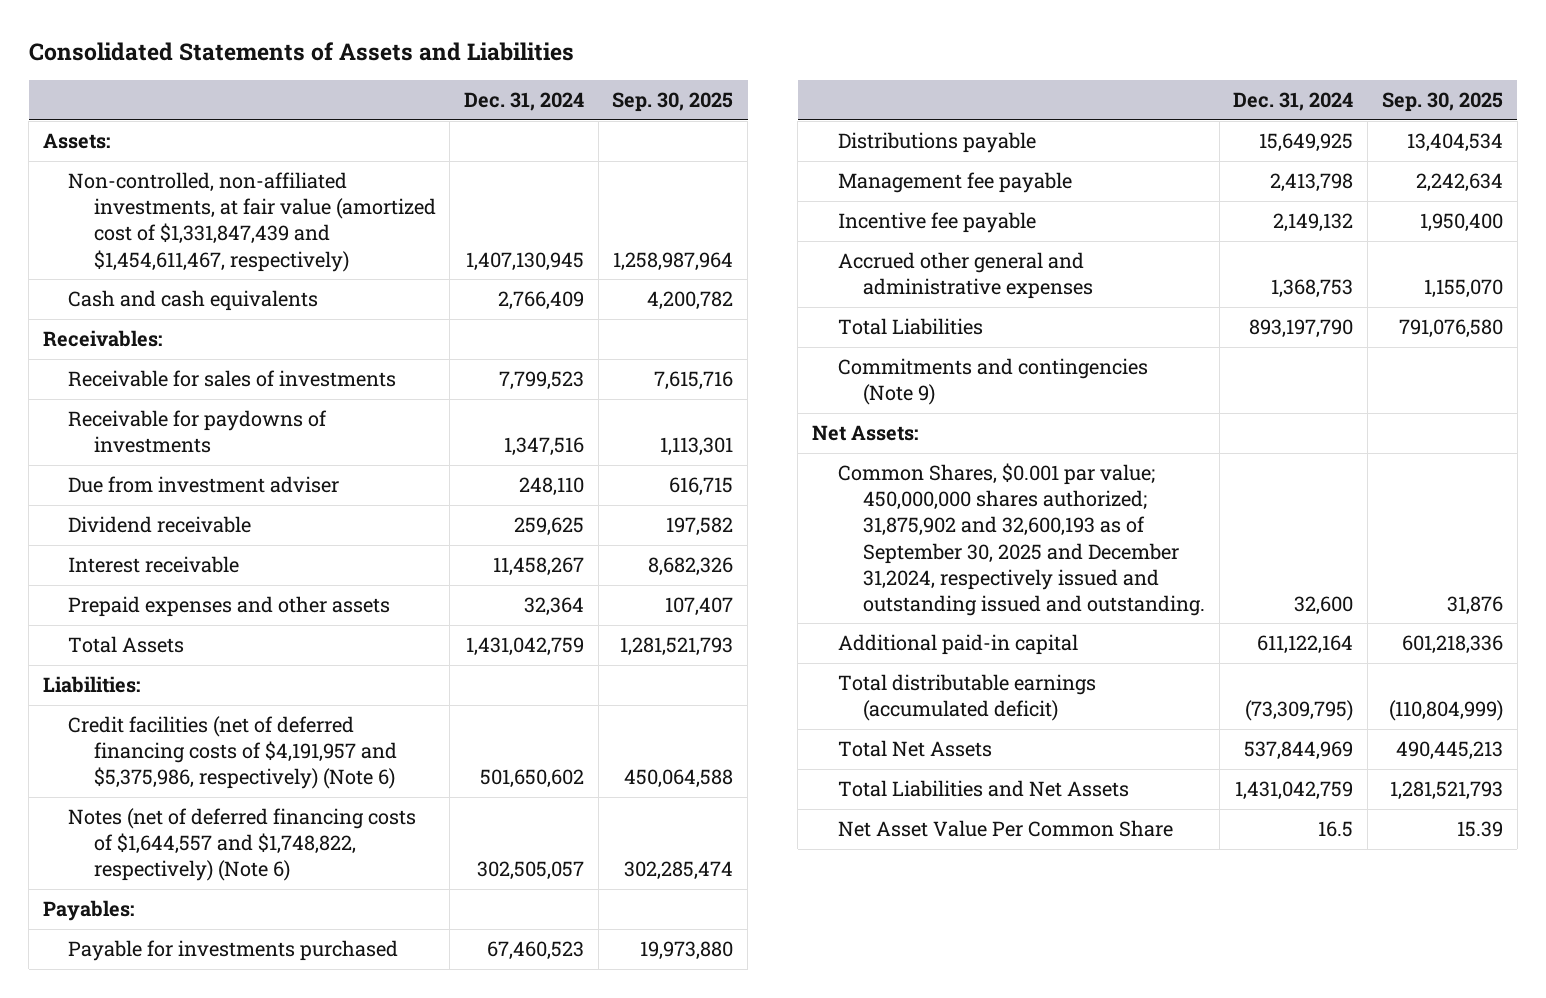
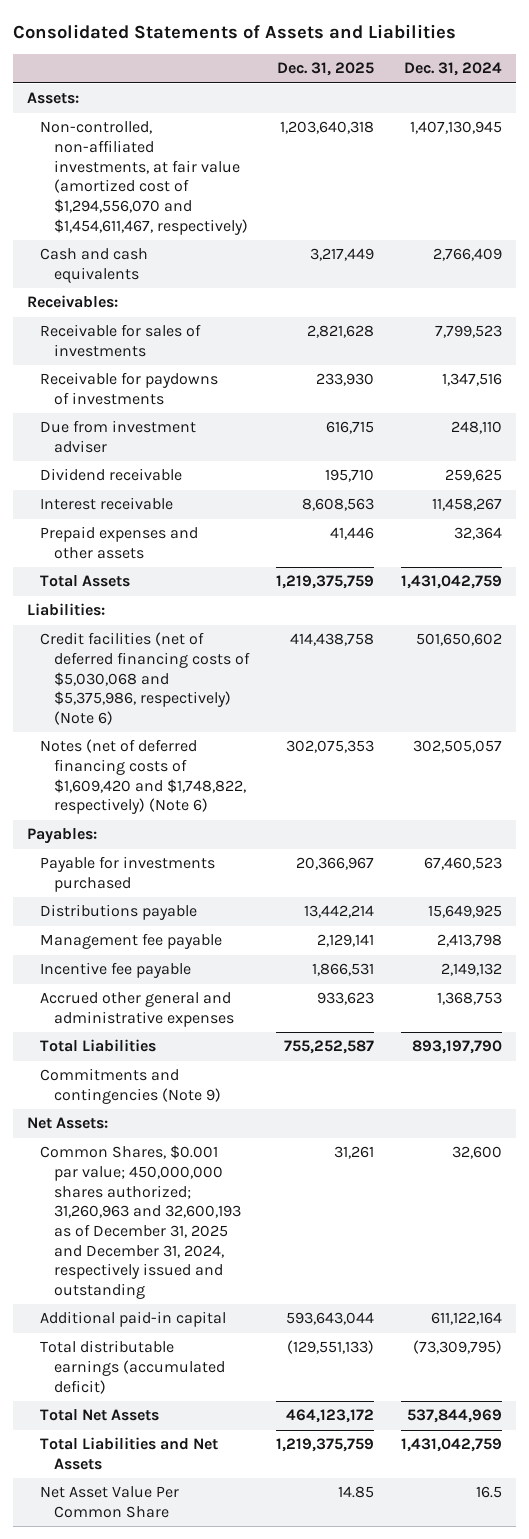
[612,92,734,113] Sep. 30, 2025 -> none
none -> [277,62,375,77] Dec. 31, 2025
[68,172,436,272] Non-controlled, non-affiliated investments, at fair value (amortized cost of $1,331,847,439 and $1,454,611,467, respectively) -> [40,121,249,235] Non-controlled, non-affiliated investments, at fair value (amortized cost of $1,294,556,070 and $1,454,611,467, respectively)
[68,716,397,790] Credit facilities (net of deferred financing costs of $4,191,957 and $5,375,986, respectively) (Note 6) -> [40,632,251,726] Credit facilities (net of deferred financing costs of $5,030,068 and $5,375,986, respectively) (Note 6)
[68,808,417,882] Notes (net of deferred financing costs of $1,644,557 and $1,748,822, respectively) (Note 6) -> [40,739,247,815] Notes (net of deferred financing costs of $1,609,420 and $1,748,822, respectively) (Note 6)
[837,463,1206,616] Common Shares, $0.001 par value; 450,000,000 shares authorized; 31,875,902 and 32,600,193 as of September 30, 2025 and December 31,2024, respectively issued and outstanding issued and outstanding. -> [40,1145,242,1300] Common Shares, $0.001 par value; 450,000,000 shares authorized; 31,260,963 and 32,600,193 as of December 31, 2025 and December 31, 2024, respectively issued and outstanding

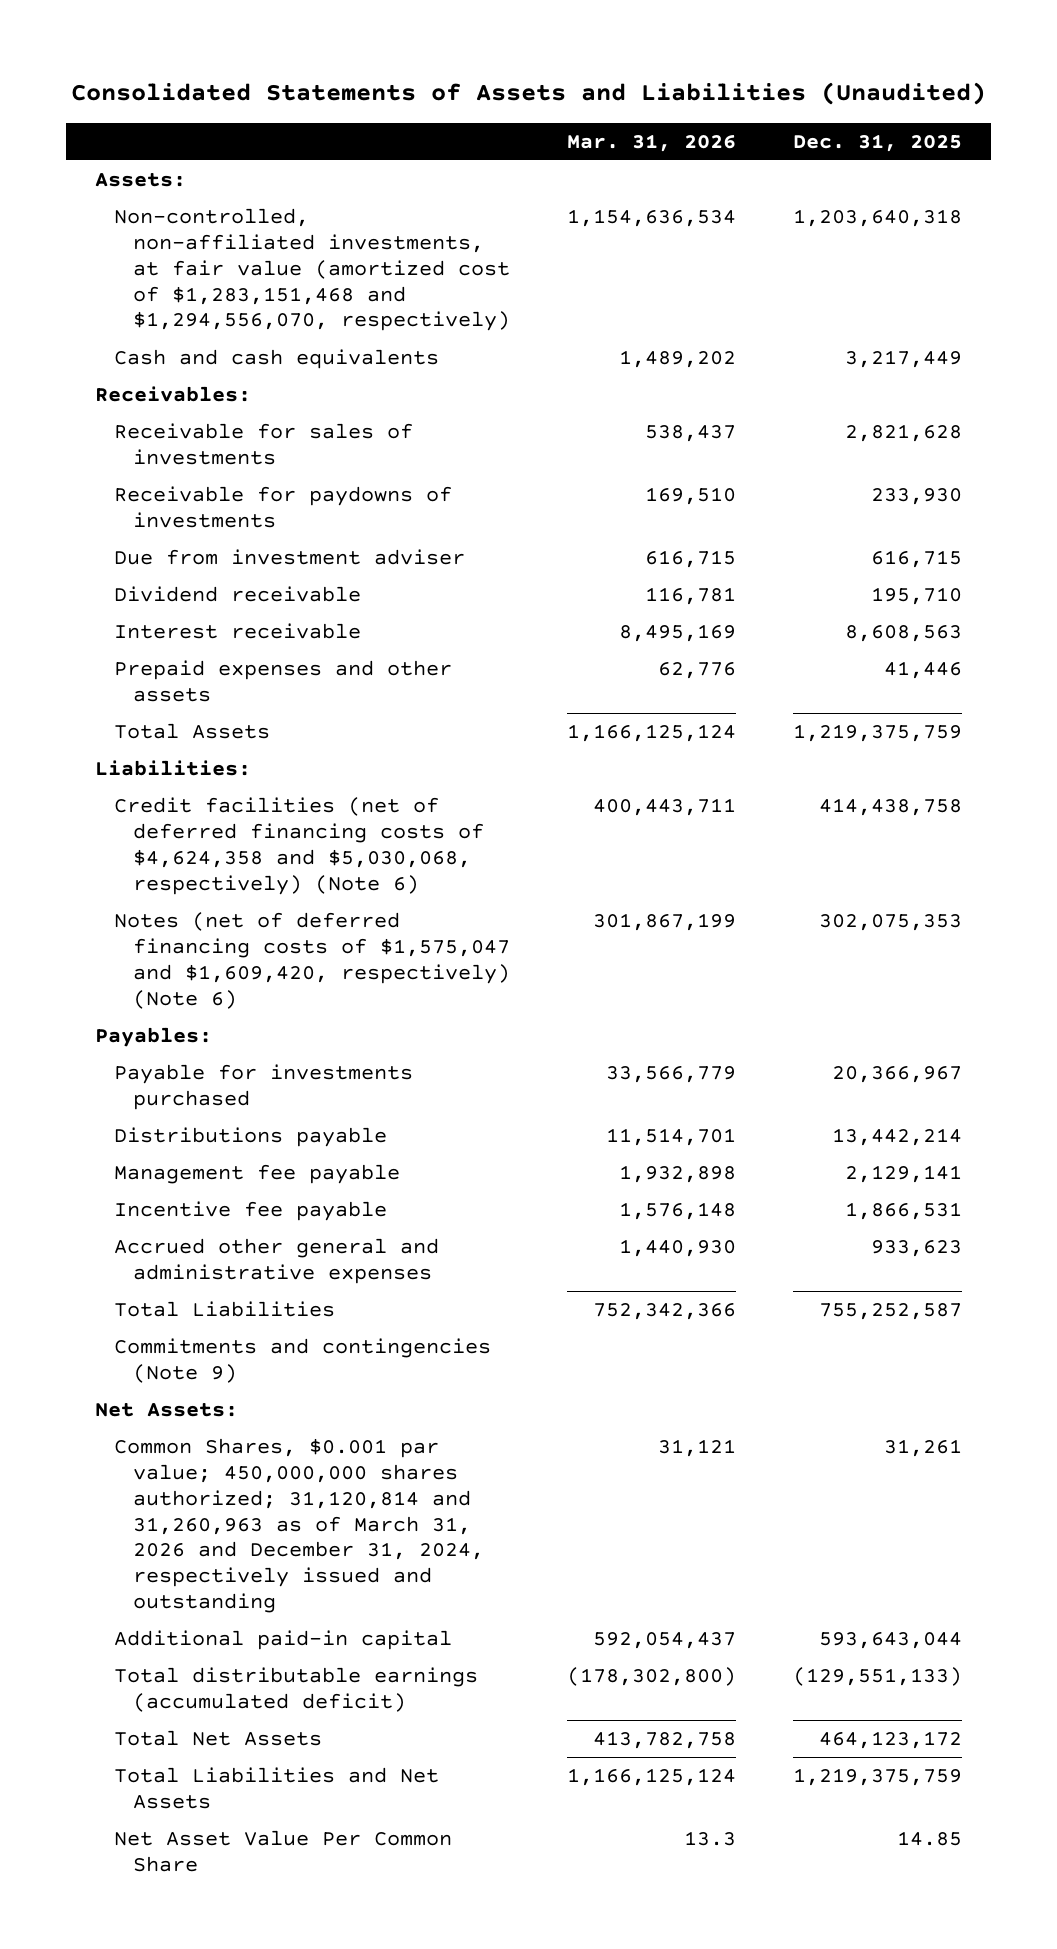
[12,23,456,39] Consolidated Statements of Assets and Liabilities -> [70,82,986,106] Consolidated Statements of Assets and Liabilities (Unaudited)
[404,62,503,77] Dec. 31, 2024 -> none
none -> [567,133,737,152] Mar. 31, 2026
[40,121,249,235] Non-controlled, non-affiliated investments, at fair value (amortized cost of $1,294,556,070 and $1,454,611,467, respectively) -> [113,208,511,332] Non-controlled, non-affiliated investments, at fair value (amortized cost of $1,283,151,468 and $1,294,556,070, respectively)
[40,632,251,726] Credit facilities (net of deferred financing costs of $5,030,068 and $5,375,986, respectively) (Note 6) -> [113,797,485,895] Credit facilities (net of deferred financing costs of $4,624,358 and $5,030,068, respectively) (Note 6)
[40,739,247,815] Notes (net of deferred financing costs of $1,609,420 and $1,748,822, respectively) (Note 6) -> [113,912,511,1009] Notes (net of deferred financing costs of $1,575,047 and $1,609,420, respectively) (Note 6)
[40,1145,242,1300] Common Shares, $0.001 par value; 450,000,000 shares authorized; 31,260,963 and 32,600,193 as of December 31, 2025 and December 31, 2024, respectively issued and outstanding -> [113,1438,485,1614] Common Shares, $0.001 par value; 450,000,000 shares authorized; 31,120,814 and 31,260,963 as of March 31, 2026 and December 31, 2024, respectively issued and outstanding

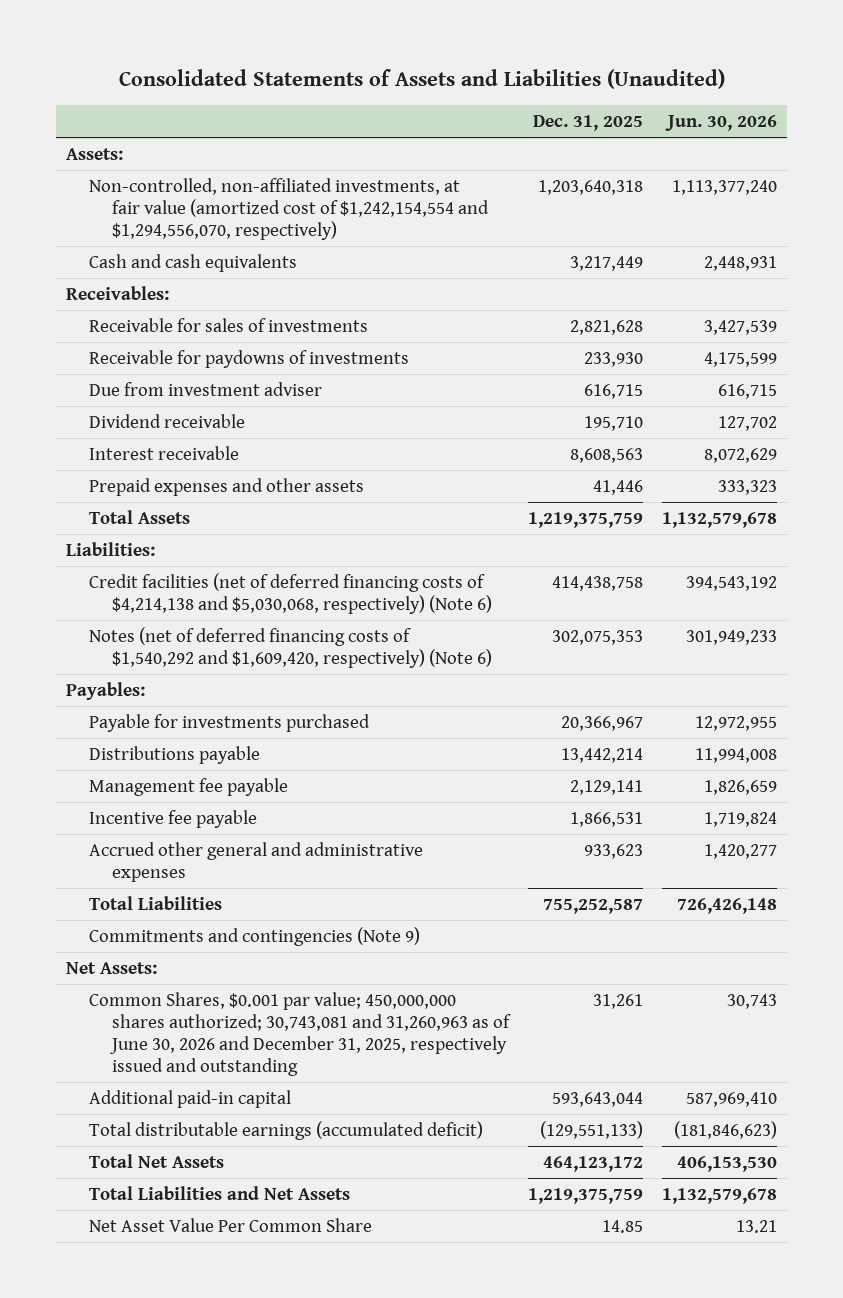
[567,133,737,152] Mar. 31, 2026 -> none
none -> [665,114,778,131] Jun. 30, 2026
[113,208,511,332] Non-controlled, non-affiliated investments, at fair value (amortized cost of $1,283,151,468 and $1,294,556,070, respectively) -> [88,178,489,240] Non-controlled, non-affiliated investments, at fair value (amortized cost of $1,242,154,554 and $1,294,556,070, respectively)
[113,797,485,895] Credit facilities (net of deferred financing costs of $4,624,358 and $5,030,068, respectively) (Note 6) -> [88,573,492,615] Credit facilities (net of deferred financing costs of $4,214,138 and $5,030,068, respectively) (Note 6)
[113,912,511,1009] Notes (net of deferred financing costs of $1,575,047 and $1,609,420, respectively) (Note 6) -> [88,627,492,669] Notes (net of deferred financing costs of $1,540,292 and $1,609,420, respectively) (Note 6)
[113,1438,485,1614] Common Shares, $0.001 par value; 450,000,000 shares authorized; 31,120,814 and 31,260,963 as of March 31, 2026 and December 31, 2024, respectively issued and outstanding -> [88,992,511,1076] Common Shares, $0.001 par value; 450,000,000 shares authorized; 30,743,081 and 31,260,963 as of June 30, 2026 and December 31, 2025, respectively issued and outstanding

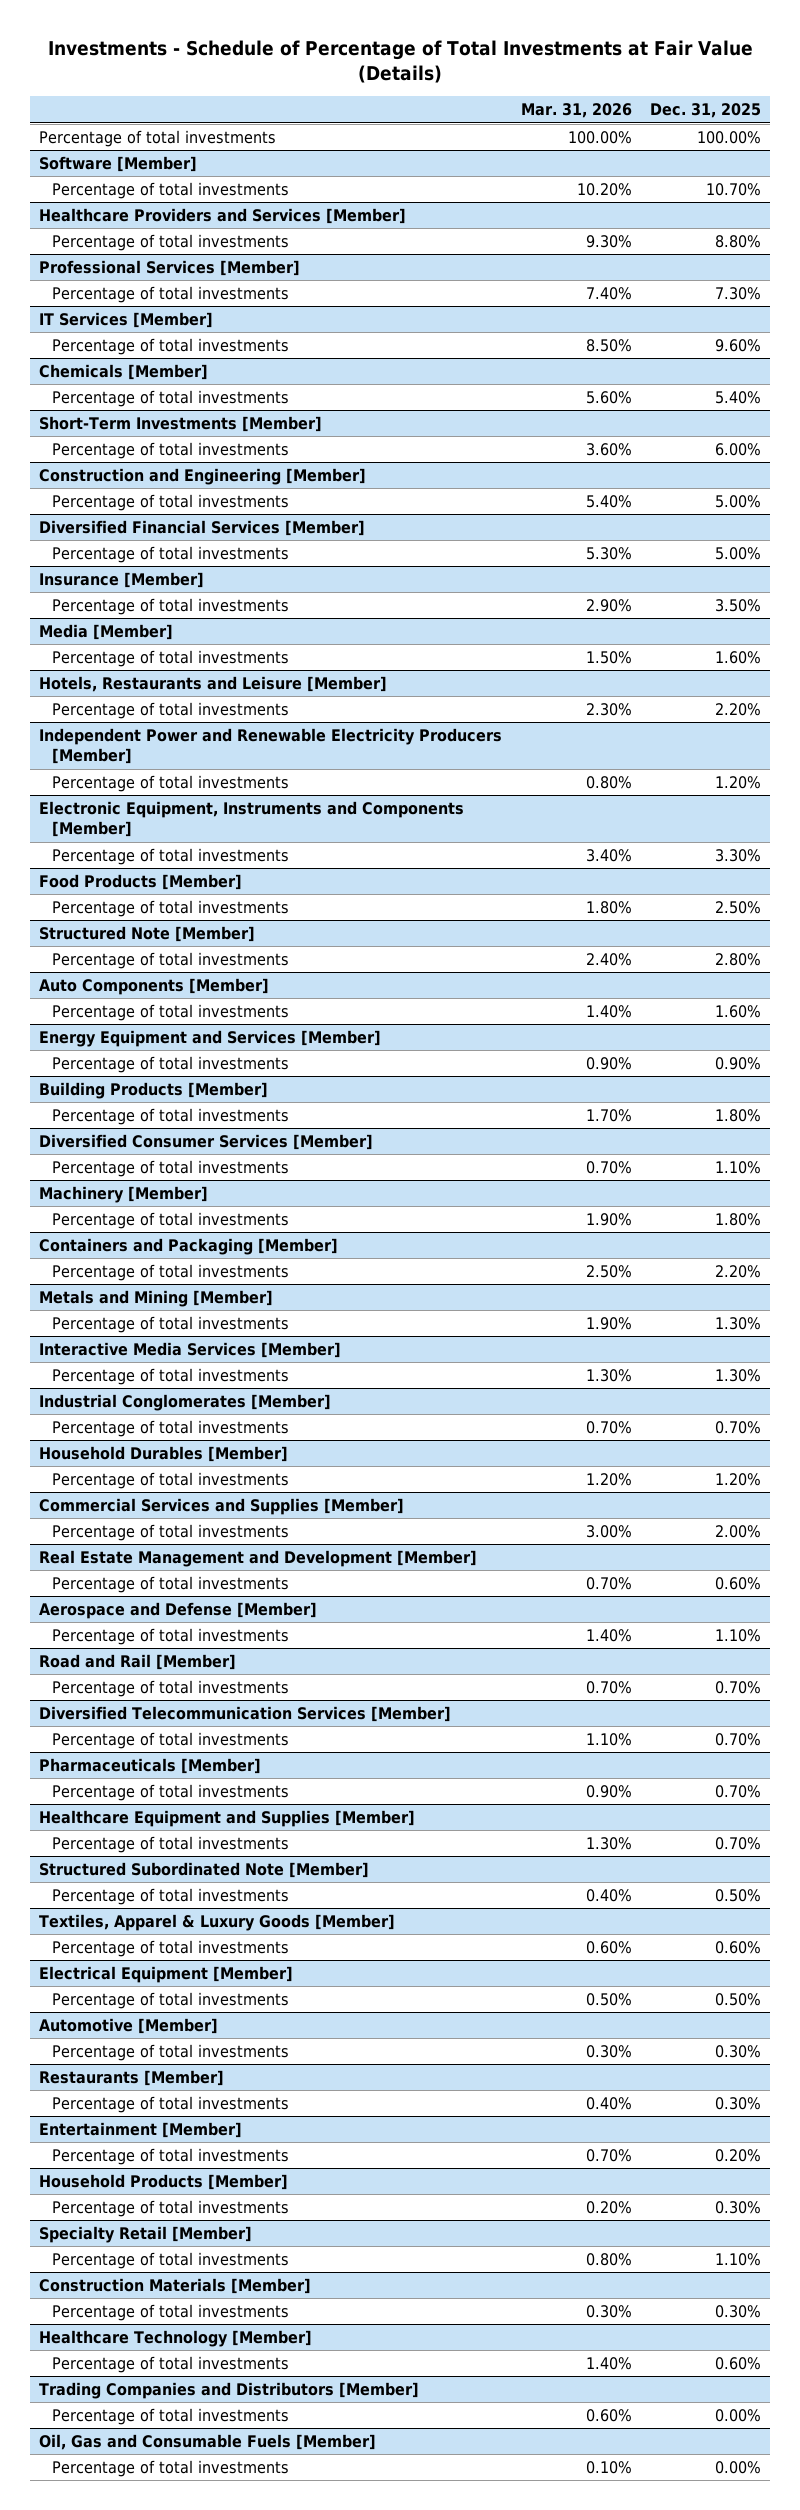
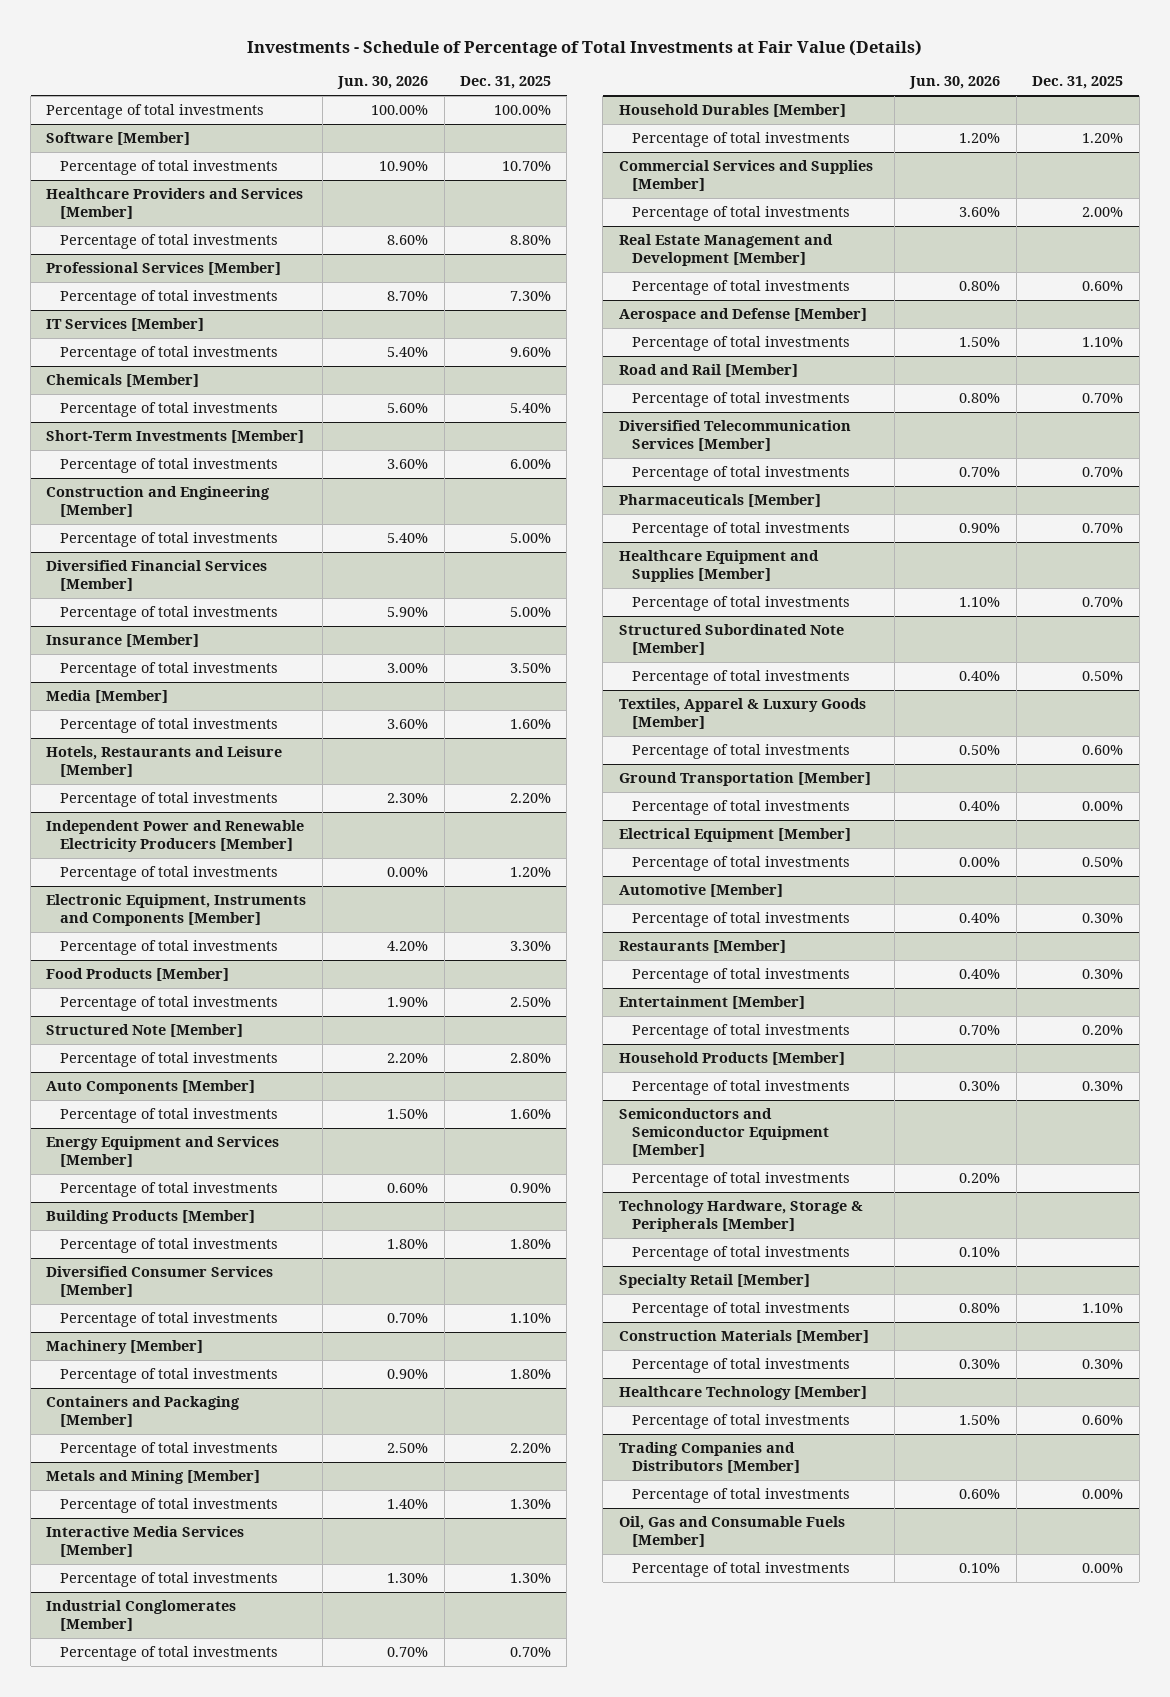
[520,103,632,119] Mar. 31, 2026 -> none
none -> [337,76,429,90] Jun. 30, 2026
none -> [618,772,871,787] Ground Transportation [Member]
none -> [631,800,850,816] Percentage of total investments
none -> [618,1108,829,1158] Semiconductors and Semiconductor Equipment [Member]
none -> [631,1172,850,1188] Percentage of total investments
none -> [618,1200,863,1233] Technology Hardware, Storage & Peripherals [Member]
none -> [631,1246,850,1262] Percentage of total investments

